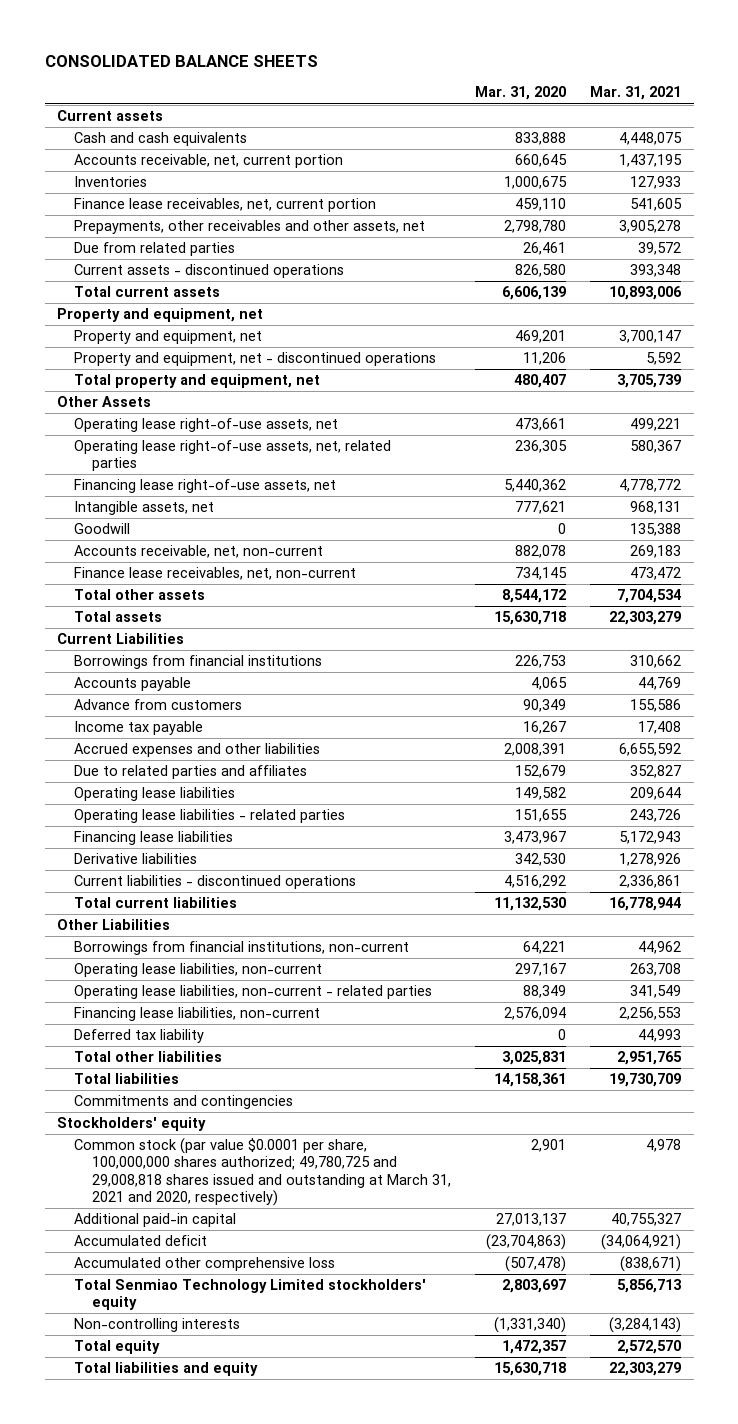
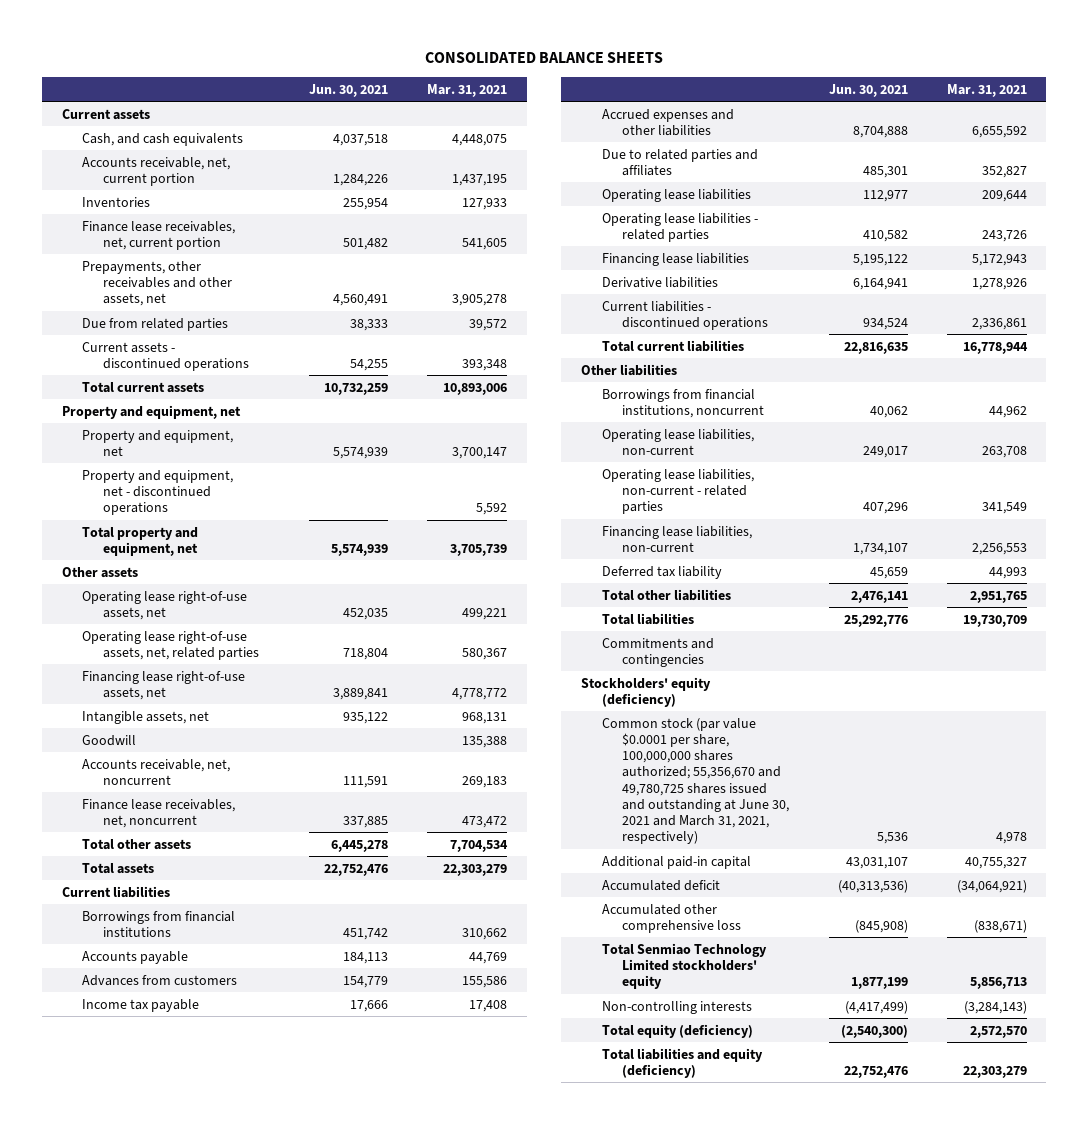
[475,86,567,101] Mar. 31, 2020 -> none
none -> [309,83,389,97] Jun. 30, 2021
[74,132,248,147] Cash and cash equivalents -> [82,132,244,146] Cash, and cash equivalents
[56,396,151,408] Other Assets -> [61,566,138,578] Other assets
[74,545,324,559] Accounts receivable, net, non-current -> [82,758,231,785] Accounts receivable, net, noncurrent
[74,567,357,581] Finance lease receivables, net, non-current -> [82,798,236,828] Finance lease receivables, net, noncurrent
[56,633,184,645] Current Liabilities -> [61,885,170,898] Current liabilities
[74,699,243,711] Advance from customers -> [82,974,238,986] Advances from customers
[56,919,170,931] Other Liabilities -> [580,363,677,376] Other liabilities
[74,941,410,956] Borrowings from financial institutions, non-current -> [601,388,765,418] Borrowings from financial institutions, noncurrent
[56,1117,206,1132] Stockholders' equity -> [580,676,711,707] Stockholders' equity (deficiency)
[74,1138,451,1206] Common stock (par value $0.0001 per share, 100,000,000 shares authorized; 49,780,725 and 29,008,818 shares issued and outstanding at March 31, 2021 and 2020, respectively) -> [601,717,790,845] Common stock (par value $0.0001 per share, 100,000,000 shares authorized; 55,356,670 and 49,780,725 shares issued and outstanding at June 30, 2021 and March 31, 2021, respectively)
[74,1340,161,1355] Total equity -> [601,1023,753,1038] Total equity (deficiency)
[74,1362,259,1377] Total liabilities and equity -> [601,1047,763,1078] Total liabilities and equity (deficiency)

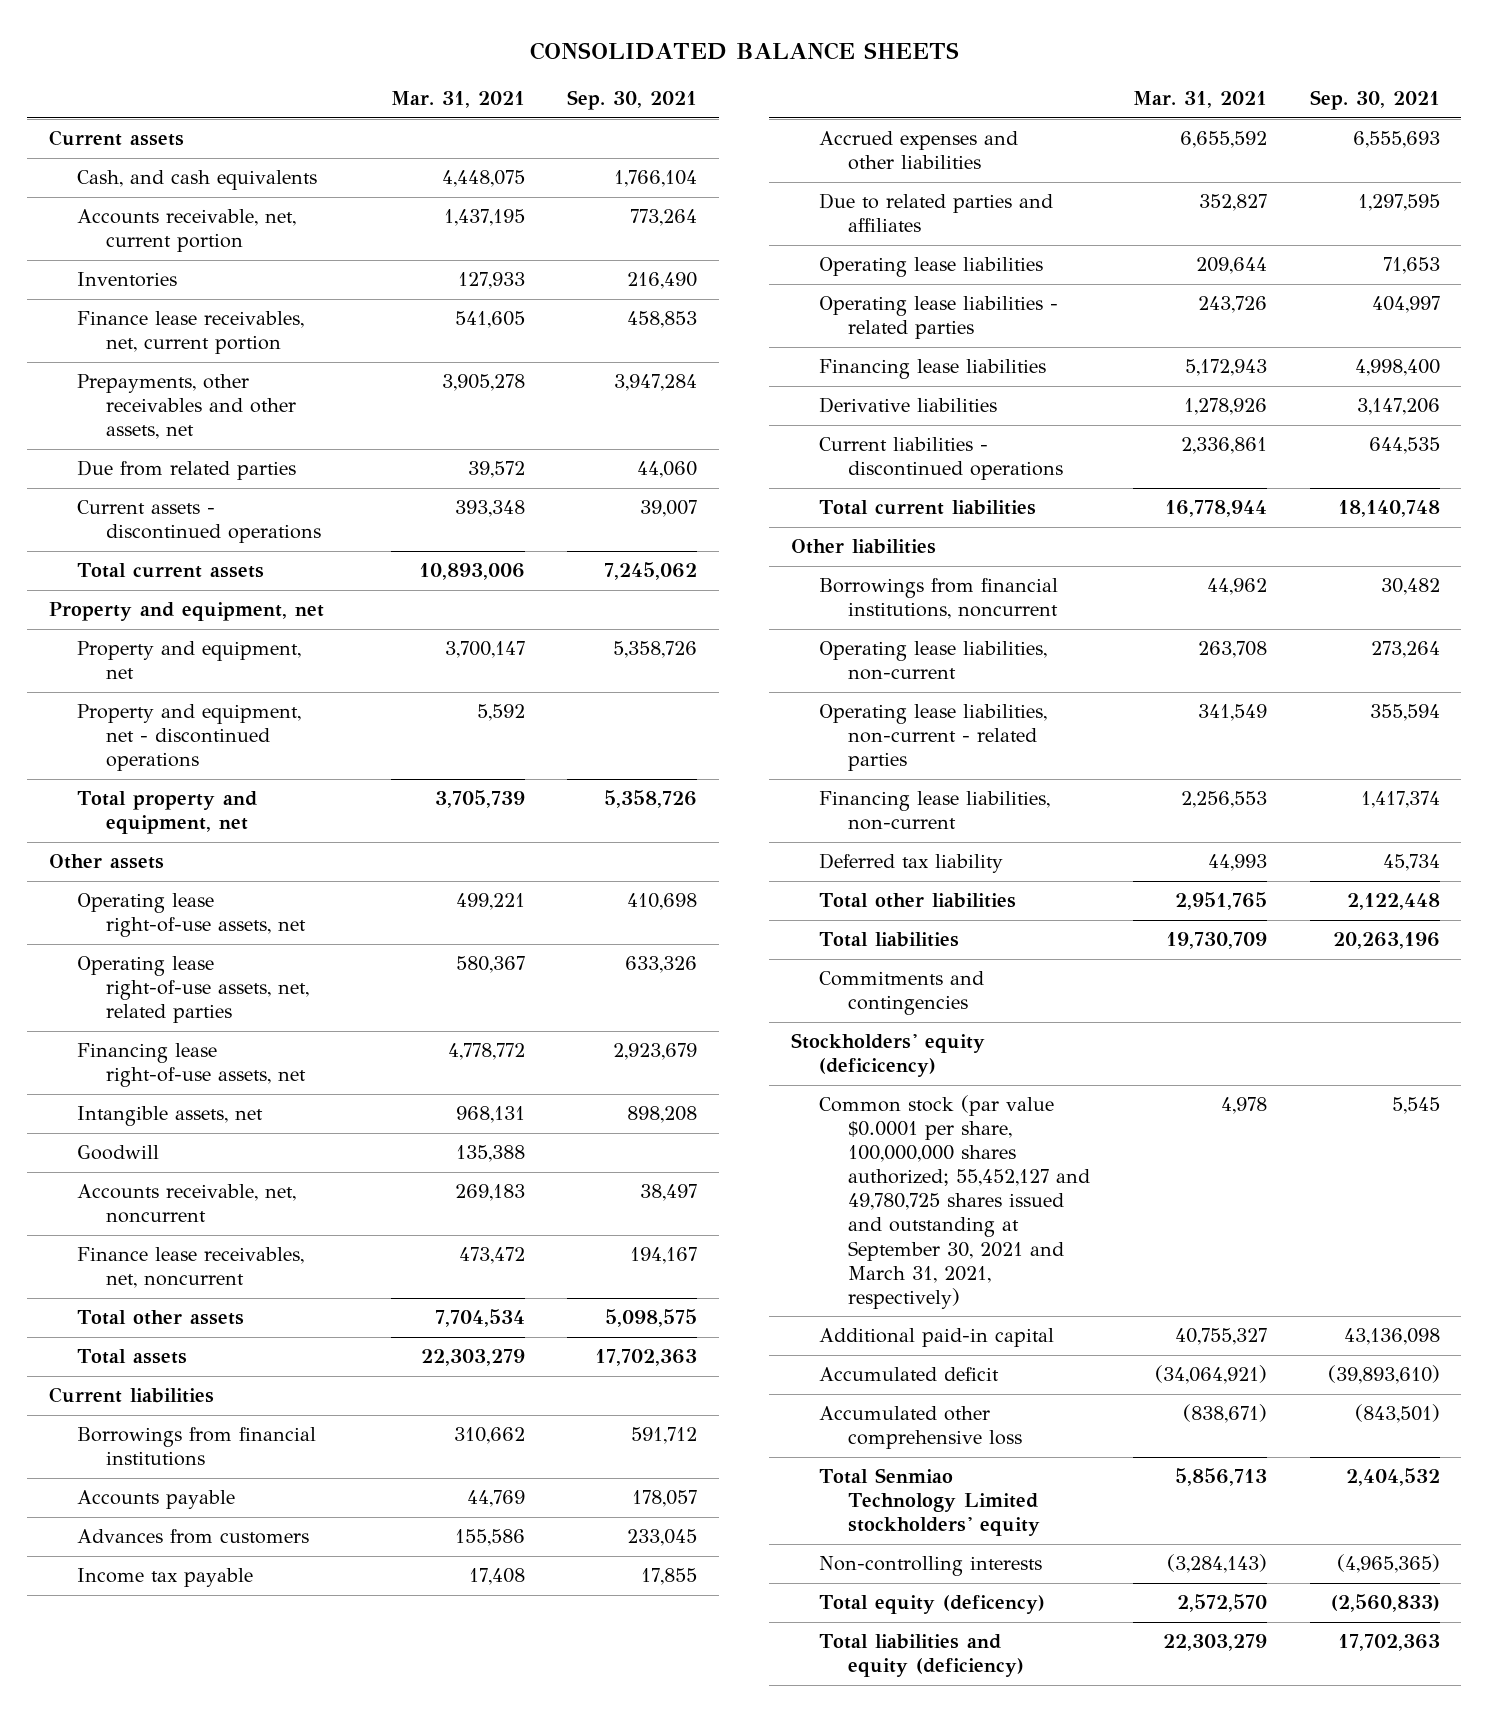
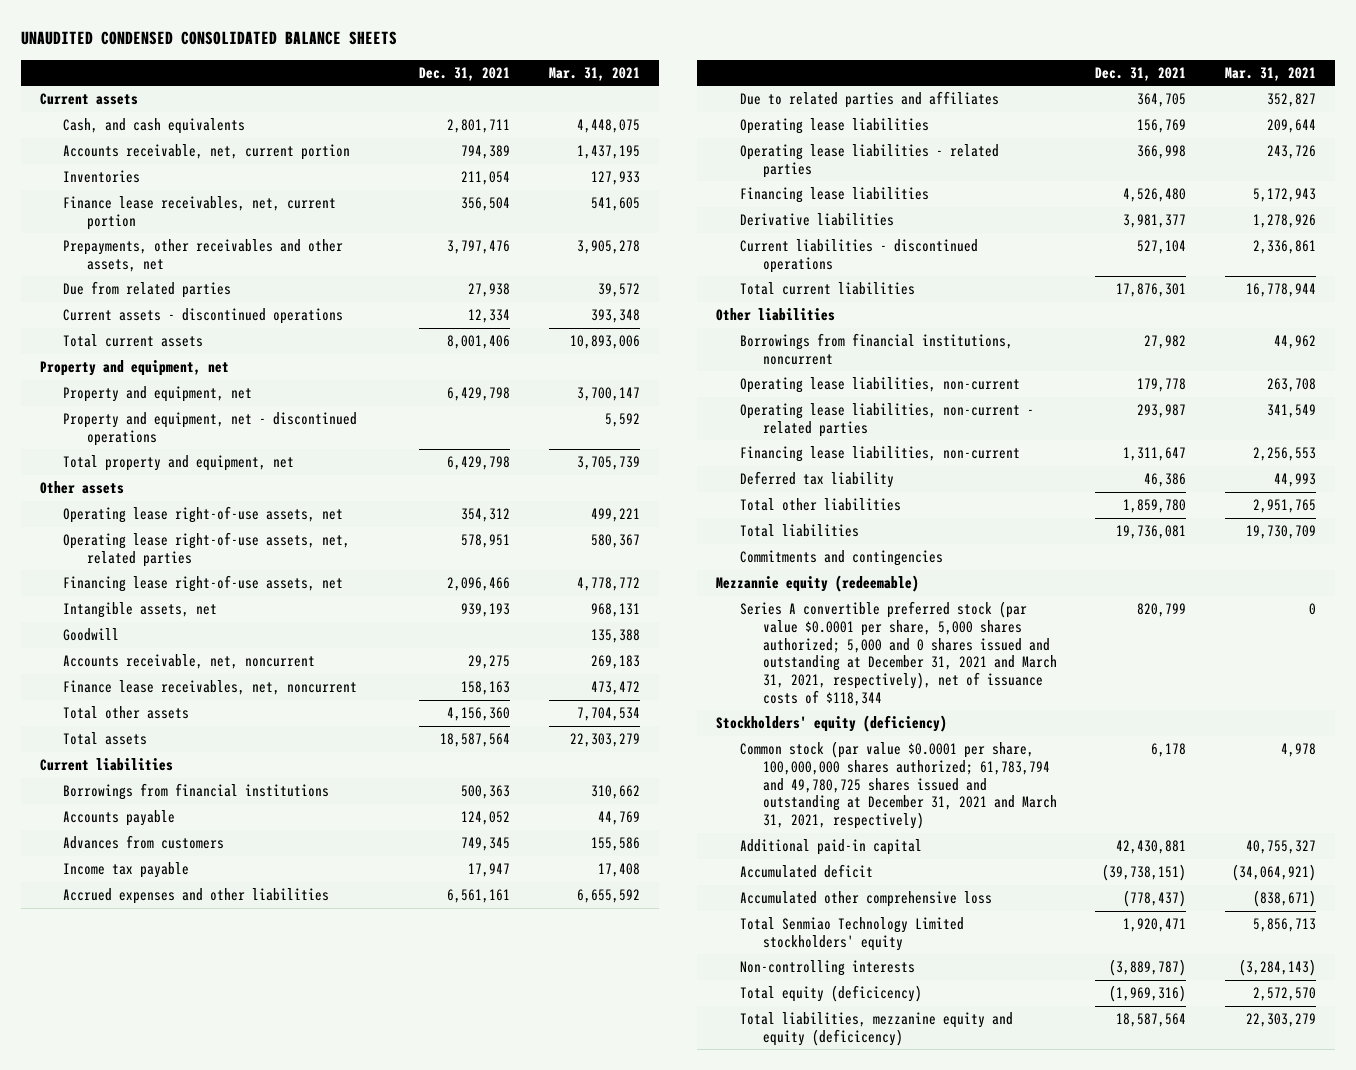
[530,41,960,60] CONSOLIDATED BALANCE SHEETS -> [20,31,397,46] UNAUDITED CONDENSED CONSOLIDATED BALANCE SHEETS
[567,90,698,111] Sep. 30, 2021 -> none
none -> [419,66,511,81] Dec. 31, 2021
none -> [716,575,920,593] Mezzannie equity (redeemable)
none -> [739,601,1057,706] Series A convertible preferred stock (par value $0.0001 per share, 5,000 shares authorized; 5,000 and 0 shares issued and outstanding at December 31, 2021 and March 31, 2021, respectively), net of issuance costs of $118,344
[790,1033,985,1078] Stockholders' equity (deficicency) -> [716,715,948,733] Stockholders' equity (deficiency)
[819,1095,1090,1309] Common stock (par value $0.0001 per share, 100,000,000 shares authorized; 55,452,127 and 49,780,725 shares issued and outstanding at September 30, 2021 and March 31, 2021, respectively) -> [739,741,1057,829] Common stock (par value $0.0001 per share, 100,000,000 shares authorized; 61,783,794 and 49,780,725 shares issued and outstanding at December 31, 2021 and March 31, 2021, respectively)
[819,1595,1046,1615] Total equity (deficency) -> [739,985,922,1003] Total equity (deficicency)
[819,1634,1024,1678] Total liabilities and equity (deficiency) -> [739,1012,1013,1046] Total liabilities, mezzanine equity and equity (deficicency)

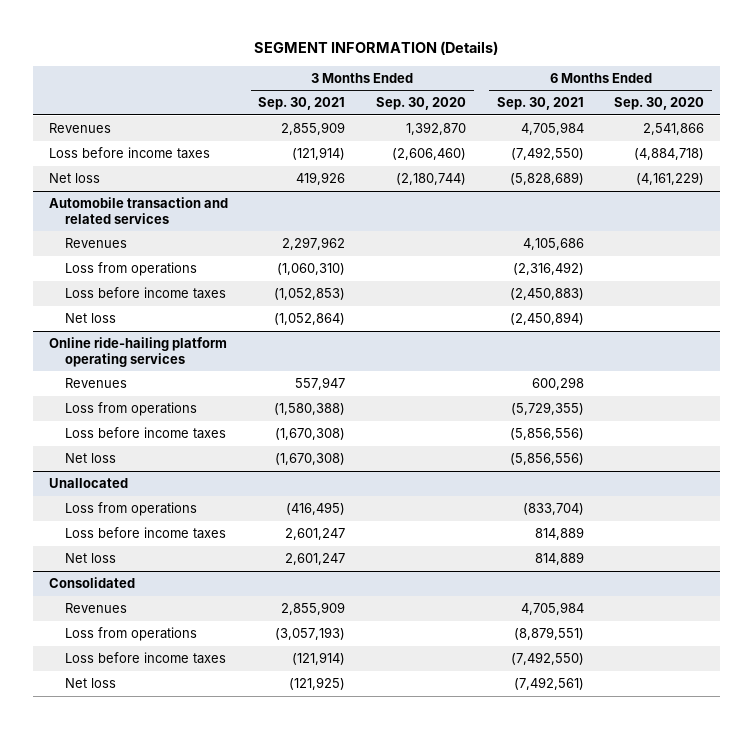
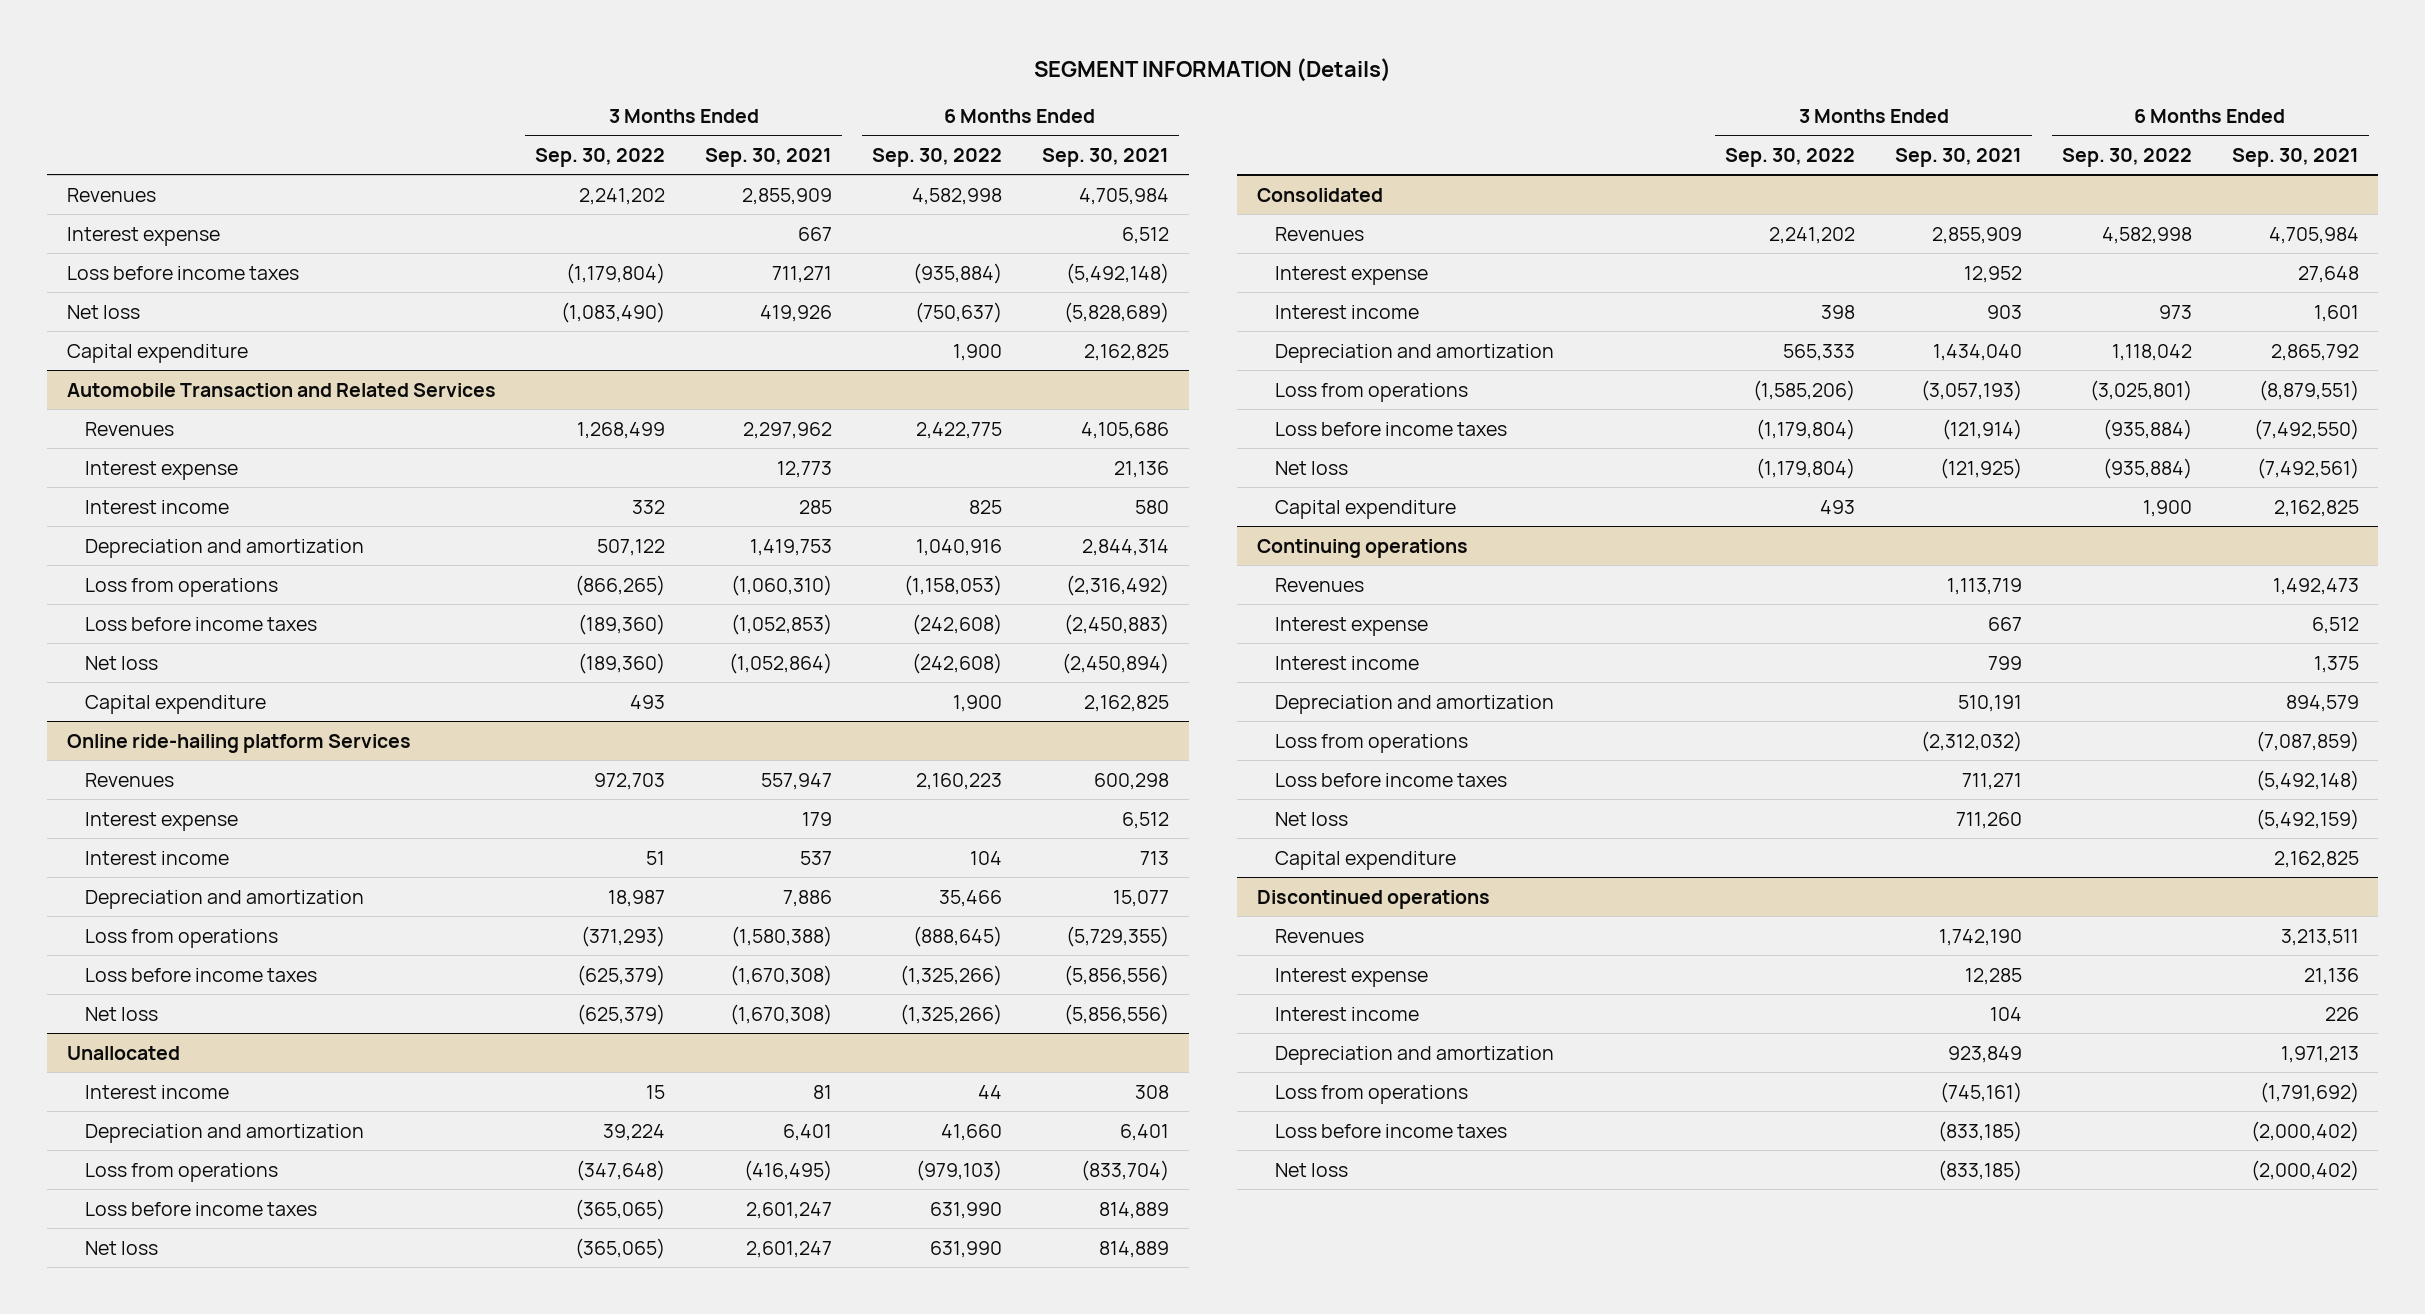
[375,97,466,111] Sep. 30, 2020 -> none
[614,97,705,111] Sep. 30, 2020 -> none
none -> [535,147,666,167] Sep. 30, 2022
none -> [871,147,1002,167] Sep. 30, 2022
none -> [66,226,220,246] Interest expense
[292,146,346,160] (121,914) -> [772,265,833,283] 711,271
[510,146,584,160] (7,492,550) -> [1065,262,1169,284] (5,492,148)
none -> [66,343,248,363] Capital expenditure
[48,196,228,224] Automobile transaction and related services -> [66,382,496,397] Automobile Transaction and Related Services
none -> [84,460,238,480] Interest expense
none -> [84,499,229,514] Interest income
none -> [84,538,364,558] Depreciation and amortization
none -> [84,694,266,714] Capital expenditure
[48,336,227,367] Online ride-hailing platform operating services -> [66,733,411,753] Online ride-hailing platform Services
none -> [84,811,238,831] Interest expense
none -> [84,850,229,865] Interest income
none -> [84,889,364,909] Depreciation and amortization
none -> [84,1084,229,1099] Interest income
none -> [84,1123,364,1143] Depreciation and amortization
none -> [1274,265,1428,285] Interest expense
none -> [1274,304,1419,319] Interest income
none -> [1274,343,1554,363] Depreciation and amortization
none -> [1274,499,1456,519] Capital expenditure
none -> [1256,538,1468,558] Continuing operations
none -> [1274,577,1364,592] Revenues
none -> [1274,616,1428,636] Interest expense
none -> [1274,655,1419,670] Interest income
none -> [1274,694,1554,714] Depreciation and amortization
none -> [1274,733,1468,753] Loss from operations
none -> [1274,772,1507,787] Loss before income taxes
none -> [1274,811,1348,826] Net loss
none -> [1274,850,1456,870] Capital expenditure
none -> [1256,889,1490,909] Discontinued operations
none -> [1274,928,1364,943] Revenues
none -> [1274,967,1428,987] Interest expense
none -> [1274,1006,1419,1021] Interest income
none -> [1274,1045,1554,1065] Depreciation and amortization
none -> [1274,1084,1468,1104] Loss from operations
none -> [1274,1123,1507,1138] Loss before income taxes
none -> [1274,1162,1348,1177] Net loss

